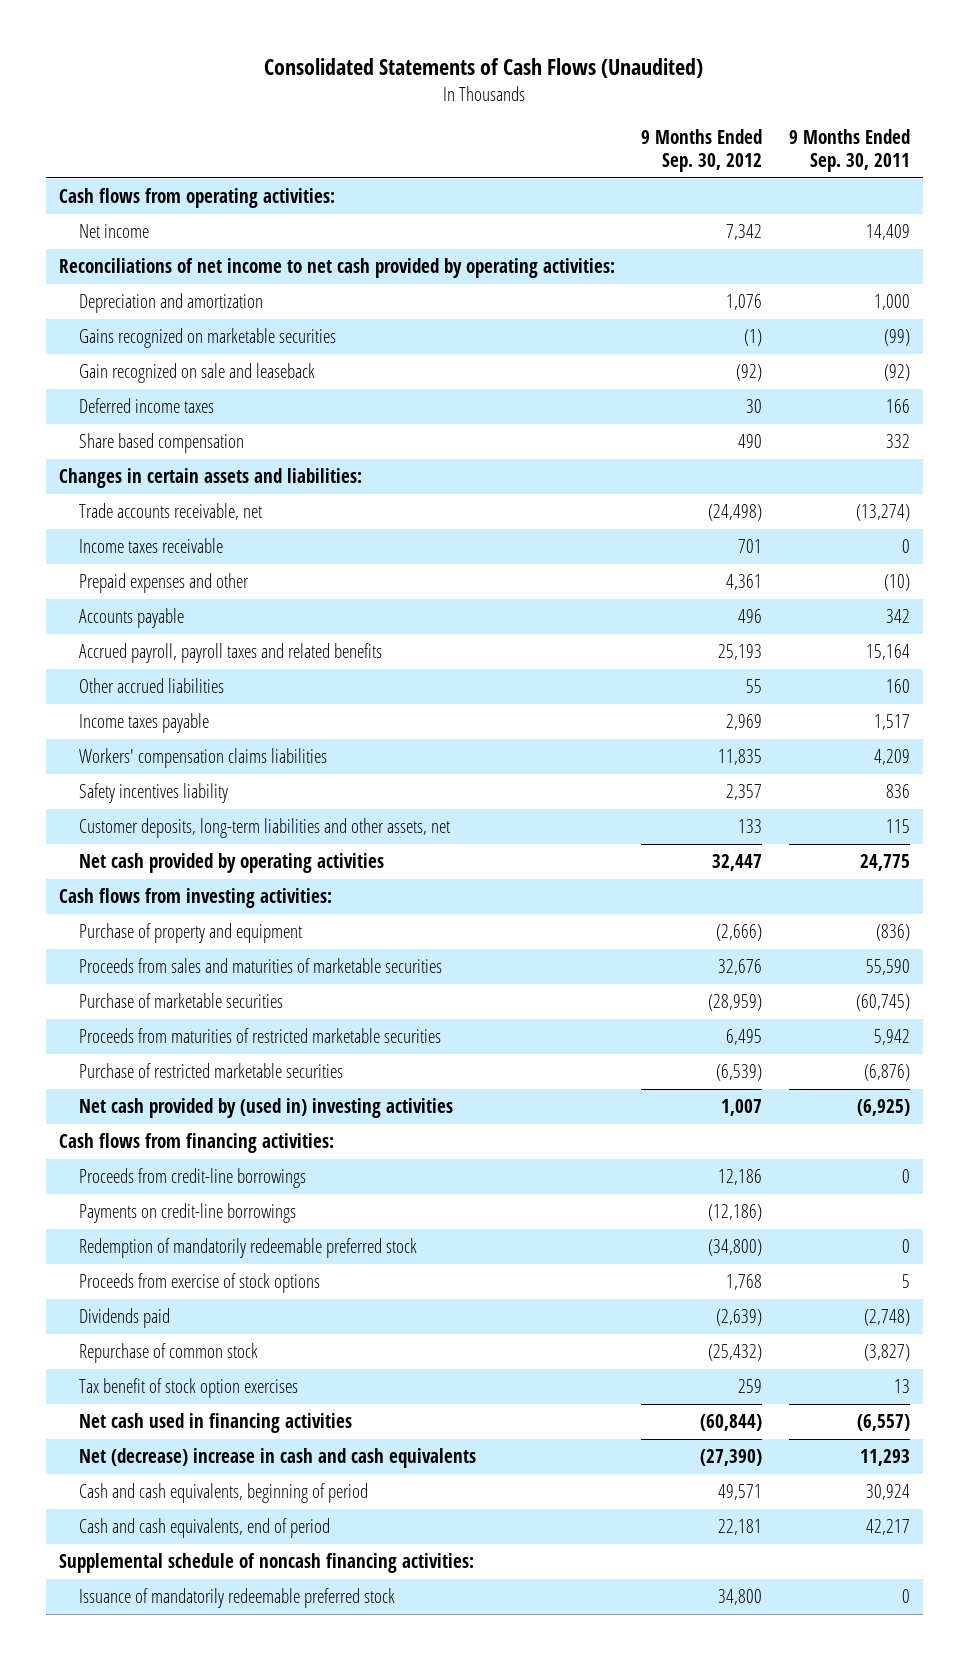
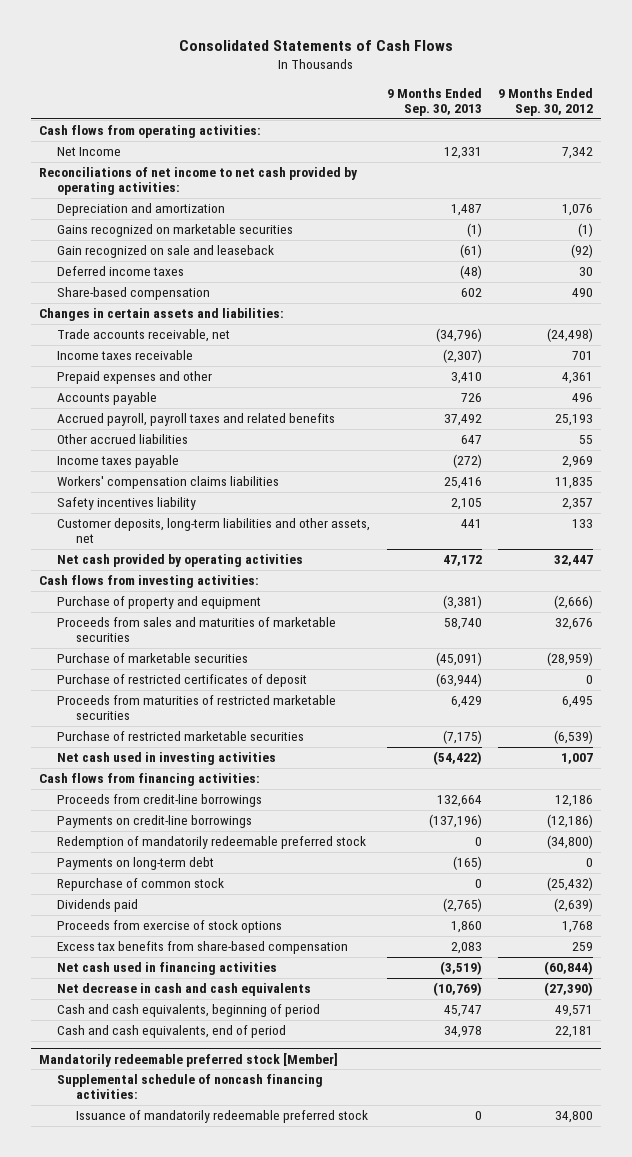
[264,58,704,79] Consolidated Statements of Cash Flows (Unaudited) -> [179,40,454,52] Consolidated Statements of Cash Flows
[788,128,910,173] 9 Months Ended Sep. 30, 2011 -> none
none -> [386,87,482,117] 9 Months Ended Sep. 30, 2013
[78,224,149,239] Net income -> [57,147,122,157] Net Income
[78,433,244,454] Share based compensation -> [57,287,211,301] Share-based compensation
none -> [57,674,308,688] Purchase of restricted certificates of deposit
[78,1098,453,1119] Net cash provided by (used in) investing activities -> [57,752,277,766] Net cash used in investing activities
none -> [57,857,215,871] Payments on long-term debt
[78,1308,170,1329] Dividends paid -> [57,899,139,913] Dividends paid
[78,1273,320,1294] Proceeds from exercise of stock options -> [57,920,283,934] Proceeds from exercise of stock options
[78,1378,298,1399] Tax benefit of stock option exercises -> [57,941,349,955] Excess tax benefits from share-based compensation
[78,1448,476,1469] Net (decrease) increase in cash and cash equivalents -> [57,983,312,997] Net decrease in cash and cash equivalents
none -> [38,1052,338,1067] Mandatorily redeemable preferred stock [Member]

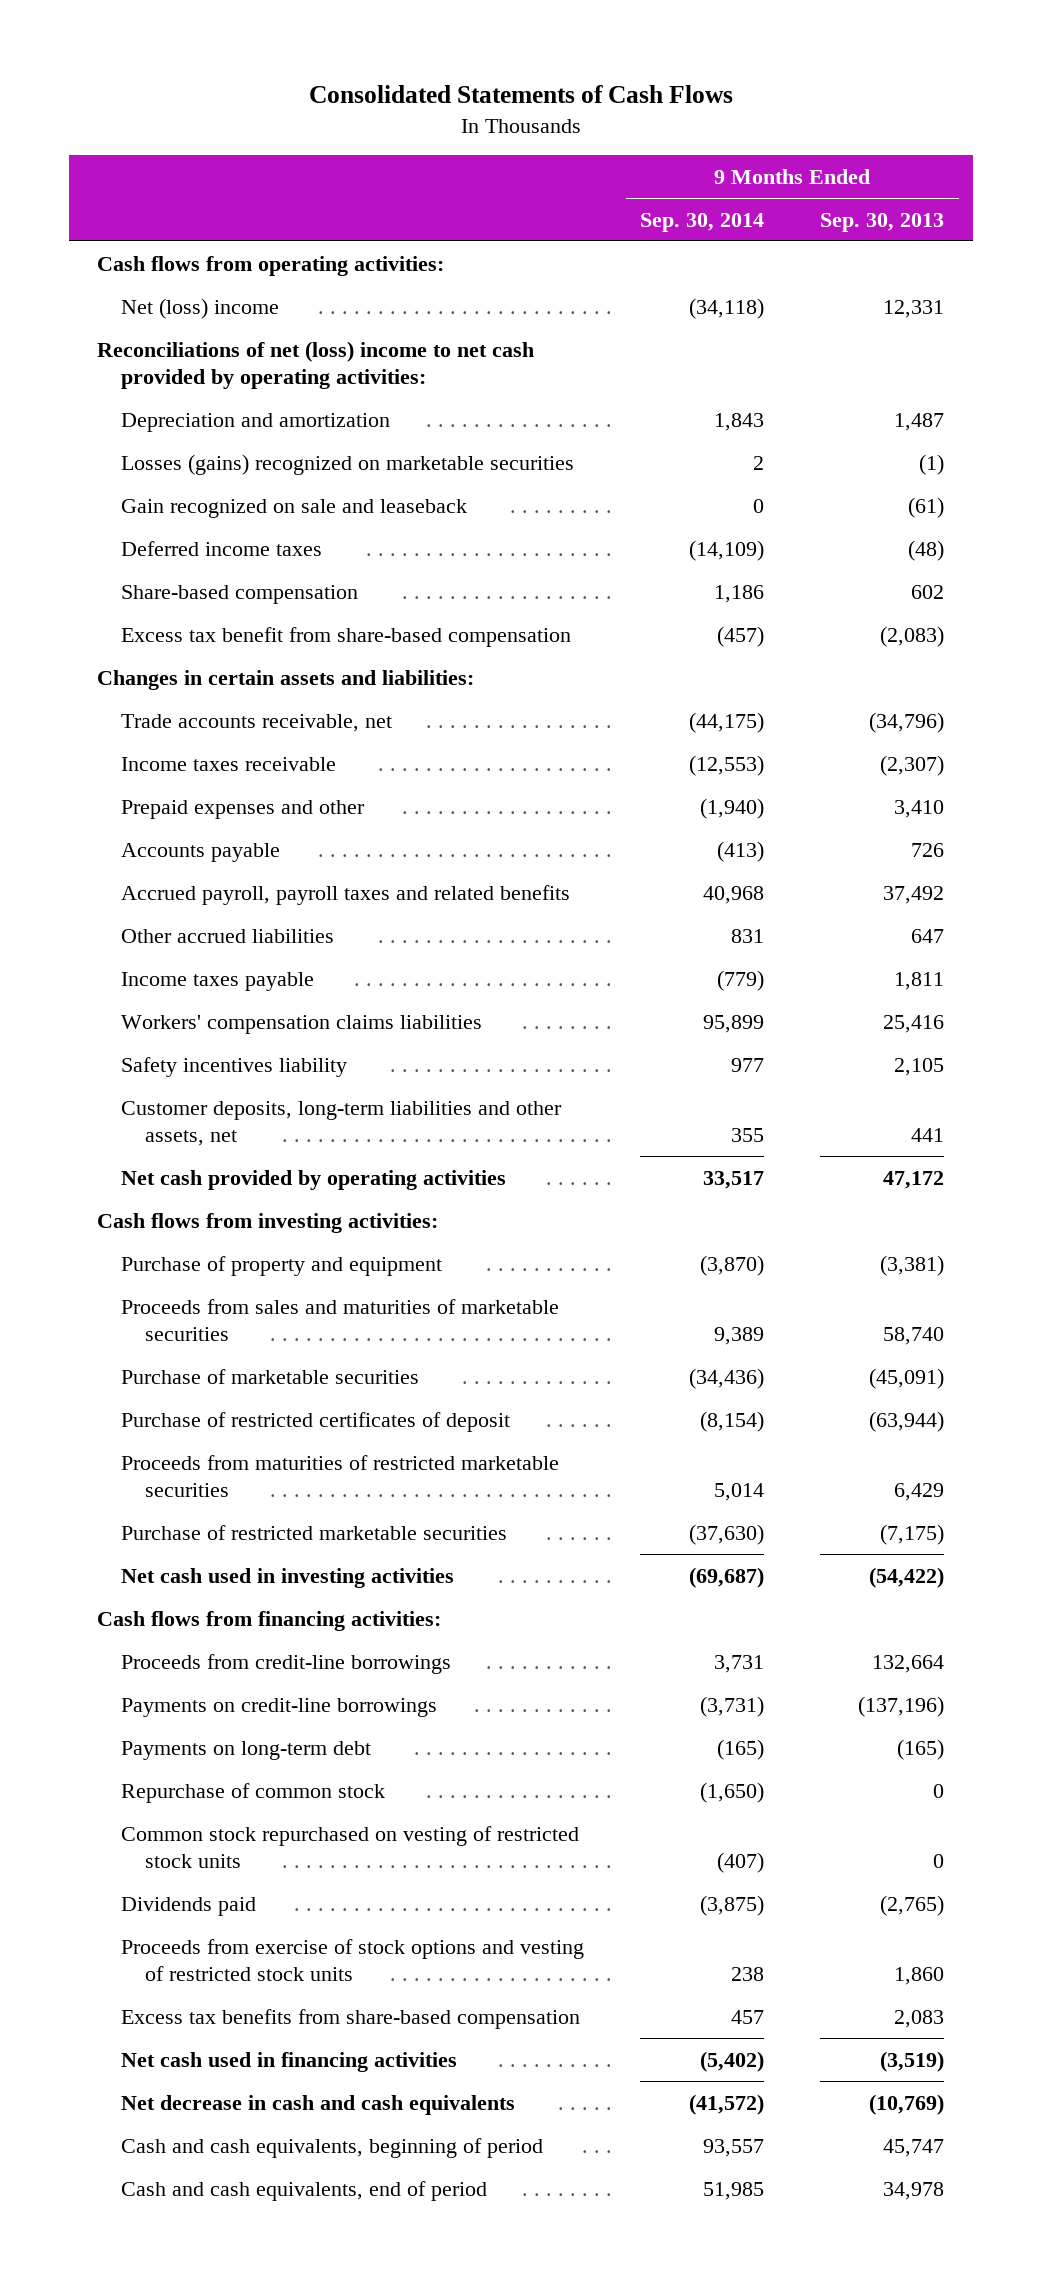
[498,87,594,117] 9 Months Ended Sep. 30, 2012 -> none
none -> [640,212,765,232] Sep. 30, 2014
[57,147,122,157] Net Income -> [121,297,280,319] Net (loss) income
[38,167,358,196] Reconciliations of net income to net cash provided by operating activities: -> [96,340,534,389] Reconciliations of net (loss) income to net cash provided by operating activities:
[57,224,294,238] Gains recognized on marketable securities -> [121,453,575,475] Losses (gains) recognized on marketable securities
none -> [121,626,572,647] Excess tax benefit from share-based compensation
[452,454,482,469] (272) -> [894,971,945,990] 1,811
[57,836,367,850] Redemption of mandatorily redeemable preferred stock -> none
none -> [121,1825,580,1868] Common stock repurchased on vesting of restricted stock units
[57,920,283,934] Proceeds from exercise of stock options -> [121,1938,585,1981] Proceeds from exercise of stock options and vesting of restricted stock units
[38,1052,338,1067] Mandatorily redeemable preferred stock [Member] -> none
[57,1074,324,1100] Supplemental schedule of noncash financing activities: -> none
[75,1110,368,1124] Issuance of mandatorily redeemable preferred stock -> none

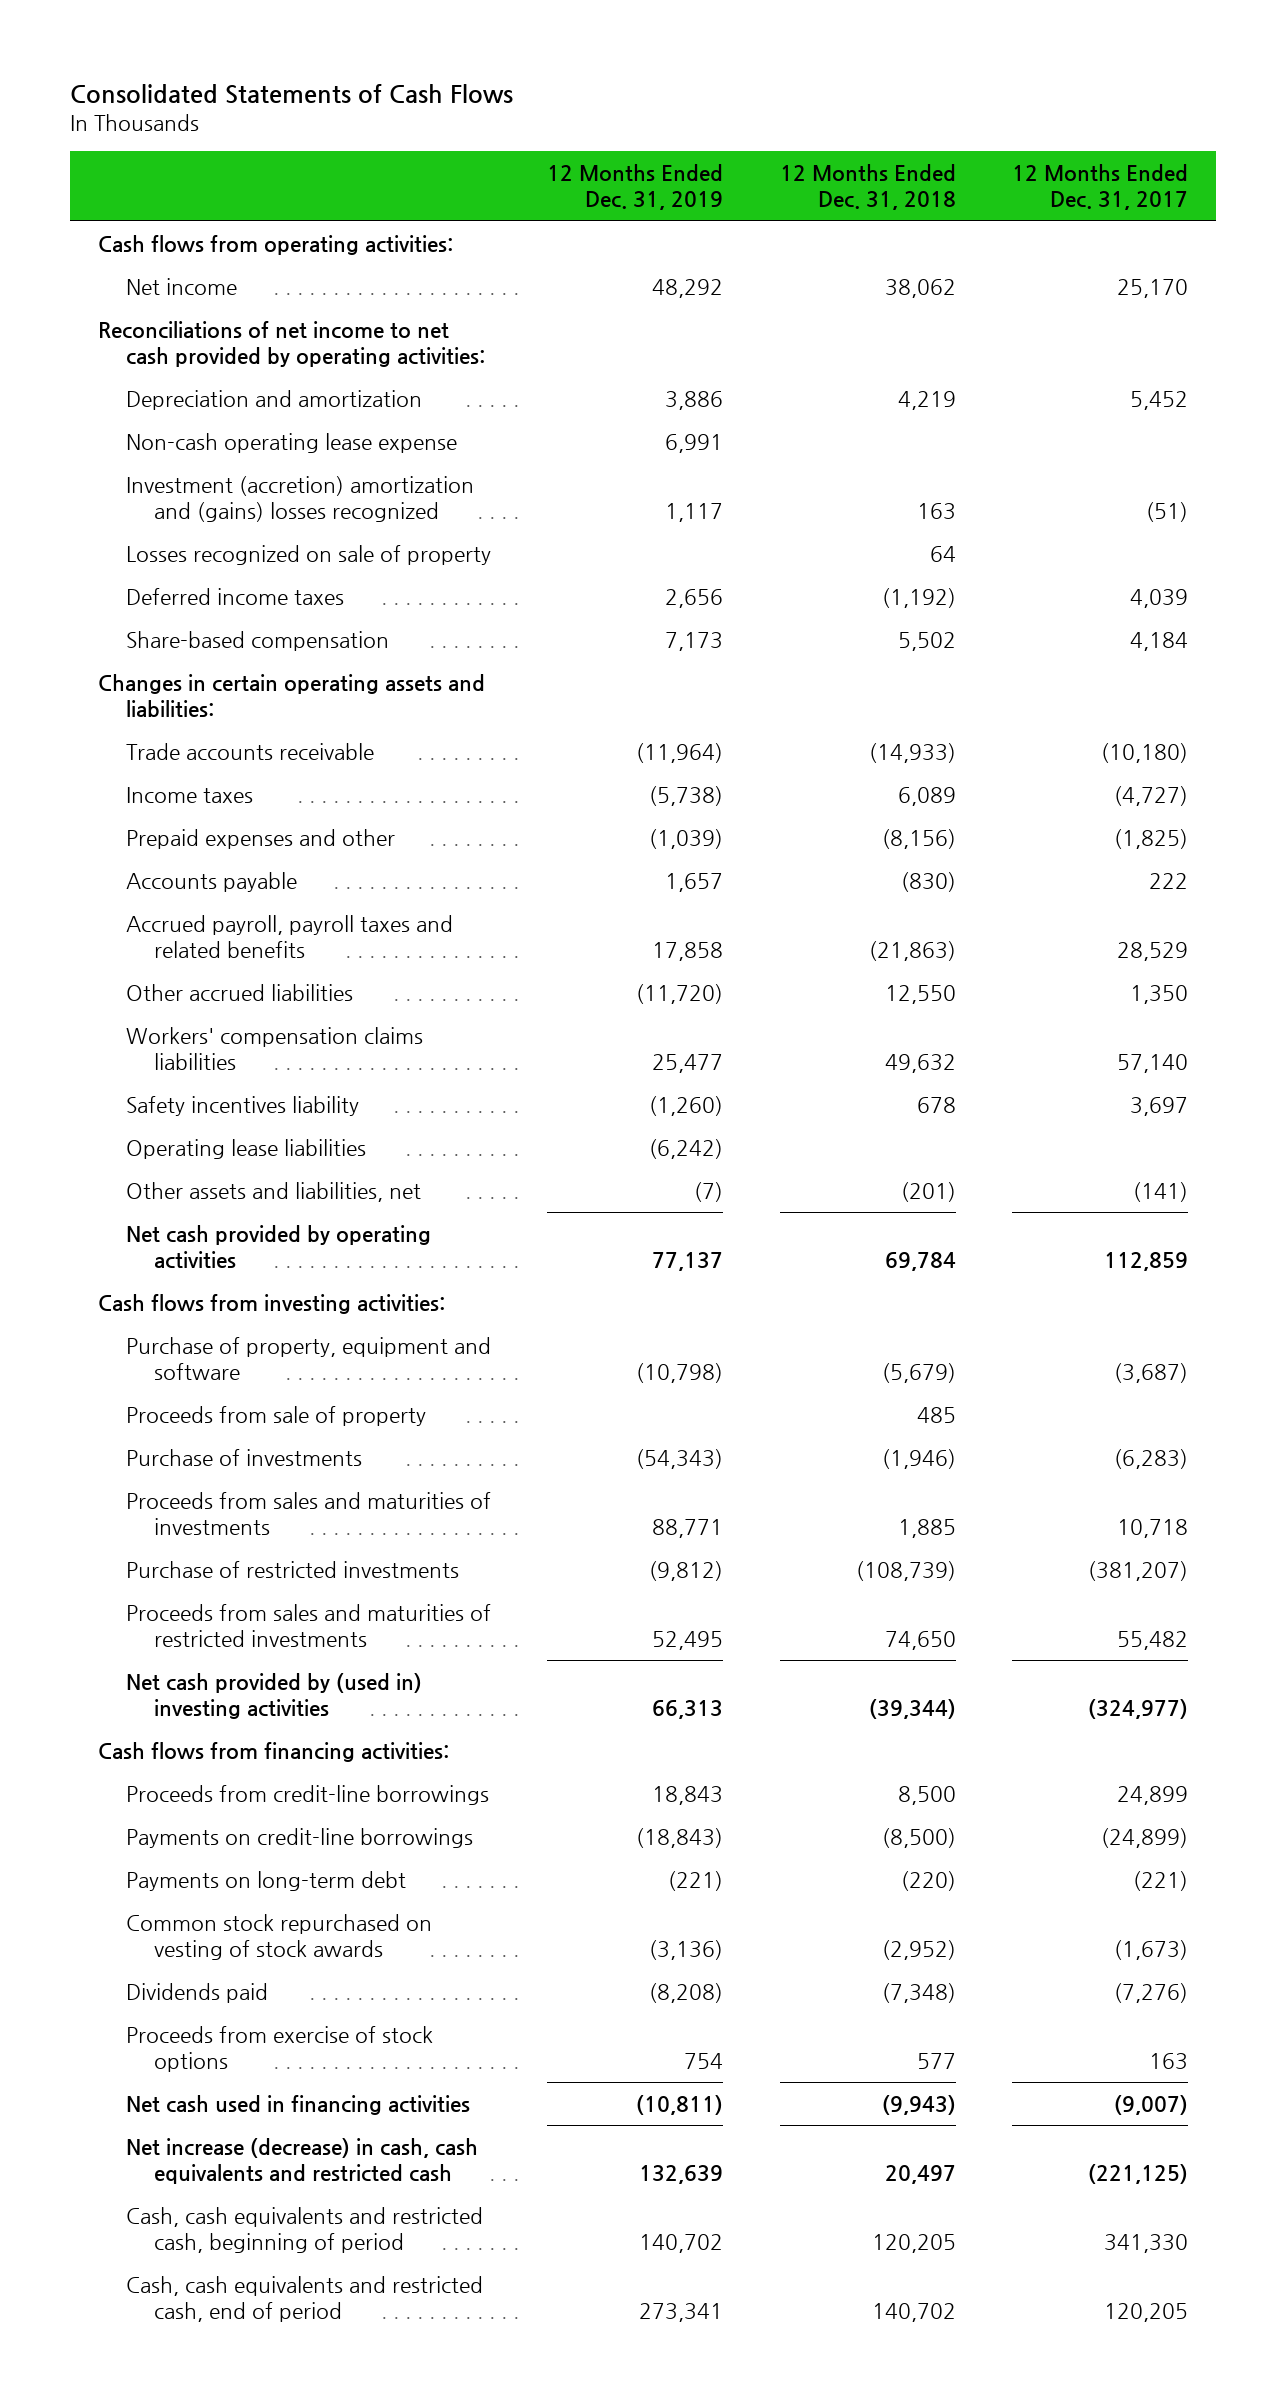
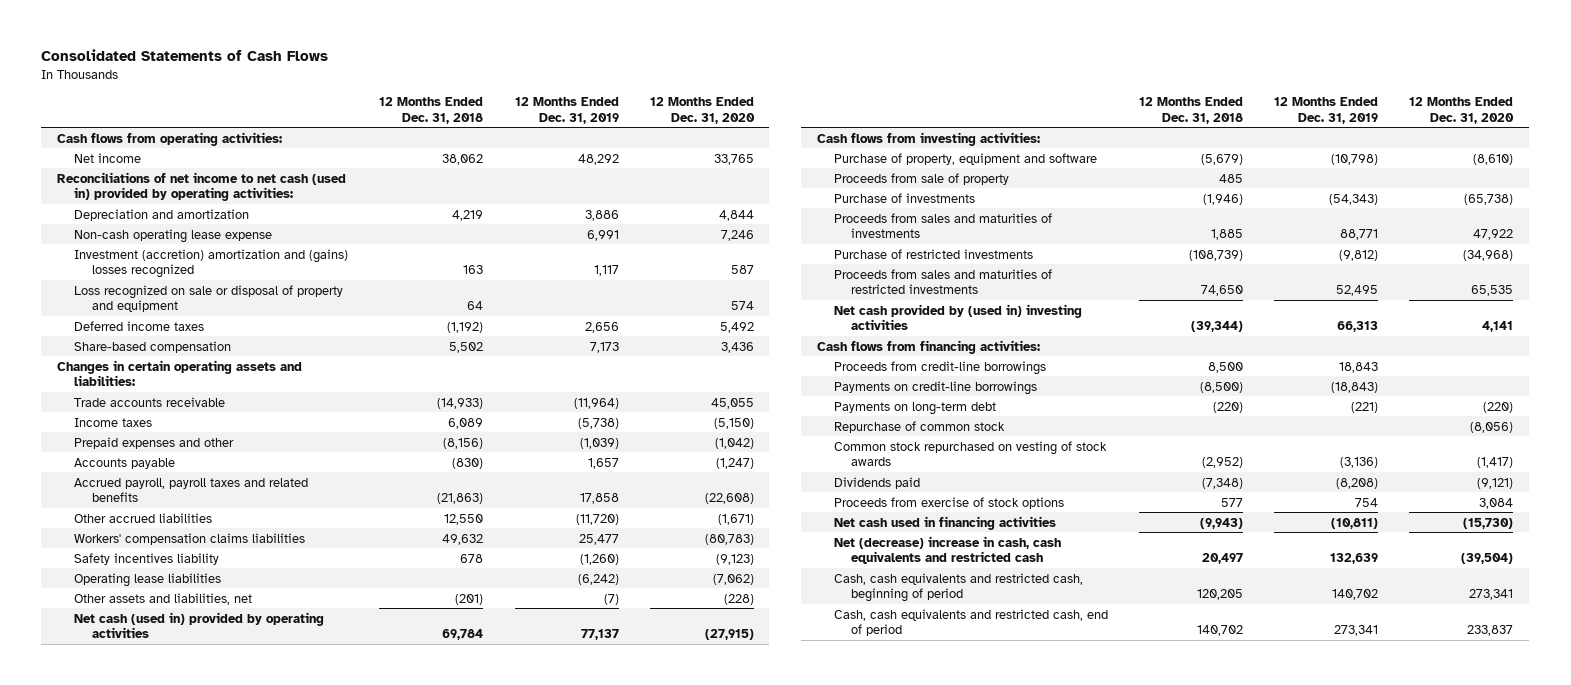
[1012,164,1189,211] 12 Months Ended Dec. 31, 2017 -> none
none -> [649,96,755,124] 12 Months Ended Dec. 31, 2020
[97,320,486,368] Reconciliations of net income to net cash provided by operating activities: -> [57,171,347,202] Reconciliations of net income to net cash (used in) provided by operating activities:
[126,544,492,565] Losses recognized on sale of property -> [74,284,344,313] Loss recognized on sale or disposal of property and equipment
[126,1224,432,1270] Net cash provided by operating activities -> [74,611,325,639] Net cash (used in) provided by operating activities
none -> [834,420,1006,433] Repurchase of common stock
[126,2137,479,2185] Net increase (decrease) in cash, cash equivalents and restricted cash -> [834,535,1062,565] Net (decrease) increase in cash, cash equivalents and restricted cash

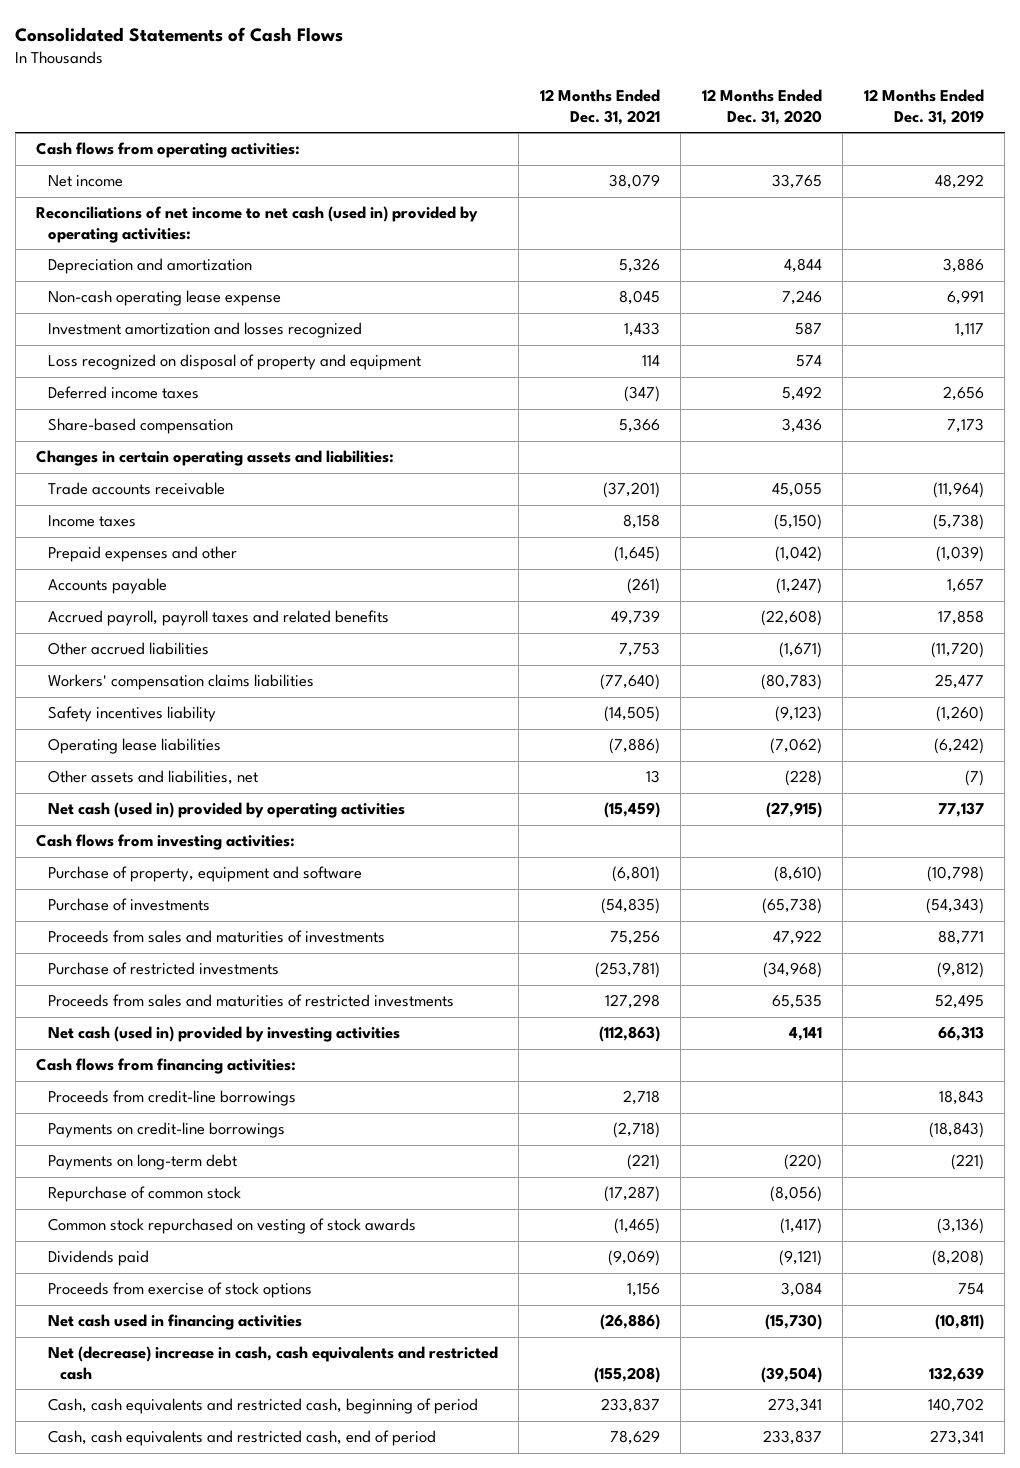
[379,96,484,124] 12 Months Ended Dec. 31, 2018 -> none
none -> [539,89,660,125] 12 Months Ended Dec. 31, 2021
[74,248,349,279] Investment (accretion) amortization and (gains) losses recognized -> [47,322,362,339] Investment amortization and losses recognized
[74,284,344,313] Loss recognized on sale or disposal of property and equipment -> [47,354,421,371] Loss recognized on disposal of property and equipment
[834,172,1010,185] Proceeds from sale of property -> none
[834,303,1083,331] Net cash provided by (used in) investing activities -> [47,1026,400,1043] Net cash (used in) provided by investing activities

